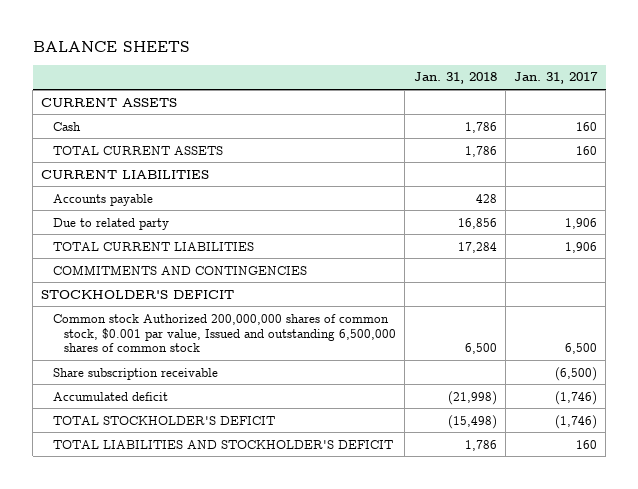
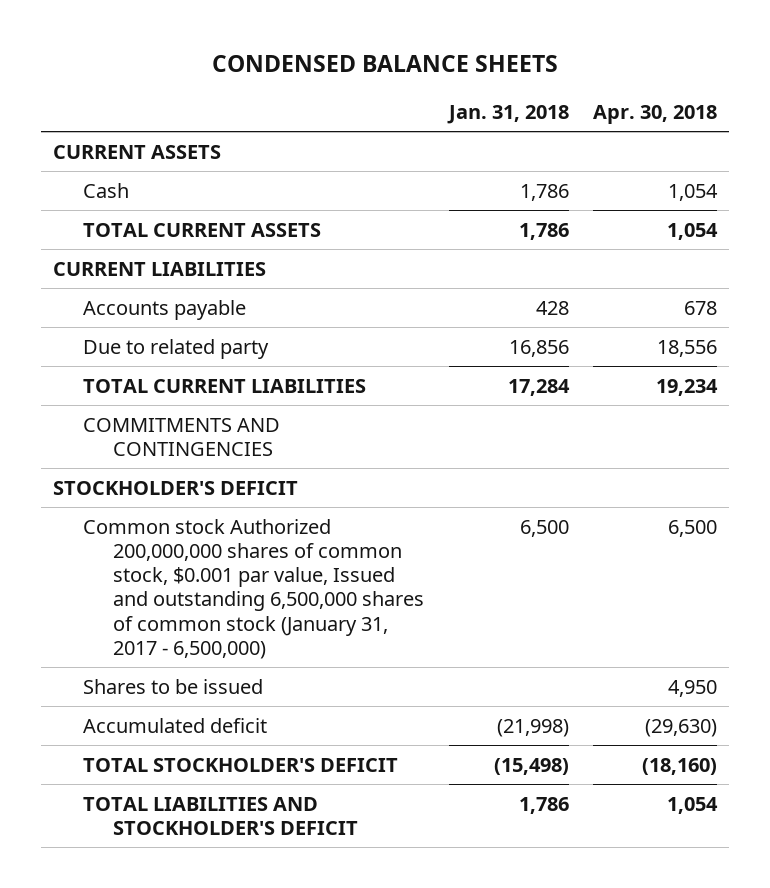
[32,41,190,53] BALANCE SHEETS -> [212,55,559,73] CONDENSED BALANCE SHEETS
[514,72,599,85] Jan. 31, 2017 -> none
none -> [592,105,717,125] Apr. 30, 2018
[52,367,218,380] Share subscription receivable -> none
[52,313,397,353] Common stock Authorized 200,000,000 shares of common stock, $0.001 par value, Issued and outstanding 6,500,000 shares of common stock -> [83,518,425,660] Common stock Authorized 200,000,000 shares of common stock, $0.001 par value, Issued and outstanding 6,500,000 shares of common stock (January 31, 2017 - 6,500,000)
none -> [83,678,264,694] Shares to be issued

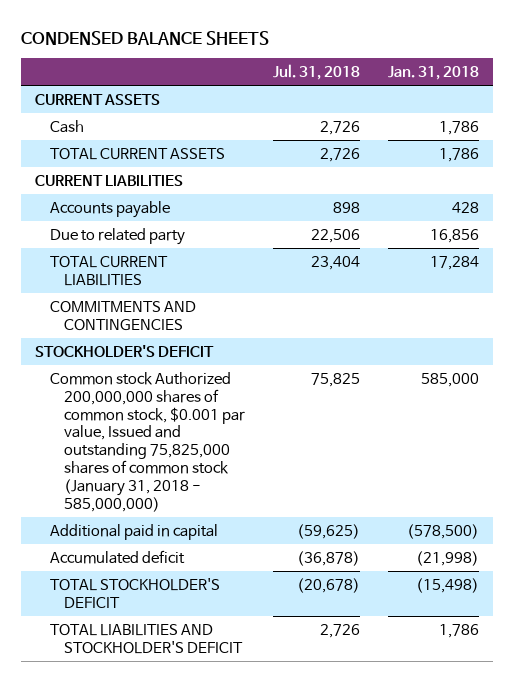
[592,105,717,125] Apr. 30, 2018 -> none
none -> [272,63,360,80] Jul. 31, 2018
[83,678,264,694] Shares to be issued -> none
[83,518,425,660] Common stock Authorized 200,000,000 shares of common stock, $0.001 par value, Issued and outstanding 6,500,000 shares of common stock (January 31, 2017 - 6,500,000) -> [49,371,245,513] Common stock Authorized 200,000,000 shares of common stock, $0.001 par value, Issued and outstanding 75,825,000 shares of common stock (January 31, 2018 - 585,000,000)
[519,519,569,537] 6,500 -> [420,372,479,387] 585,000
none -> [49,523,218,540] Additional paid in capital

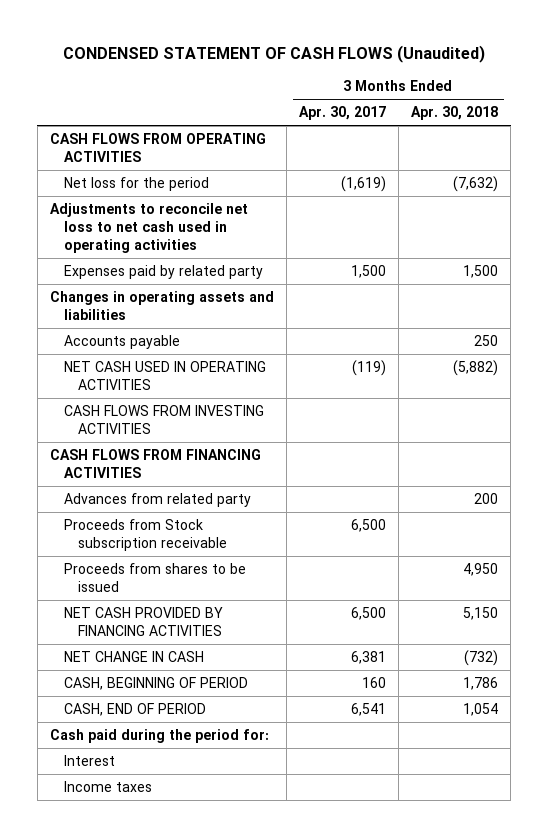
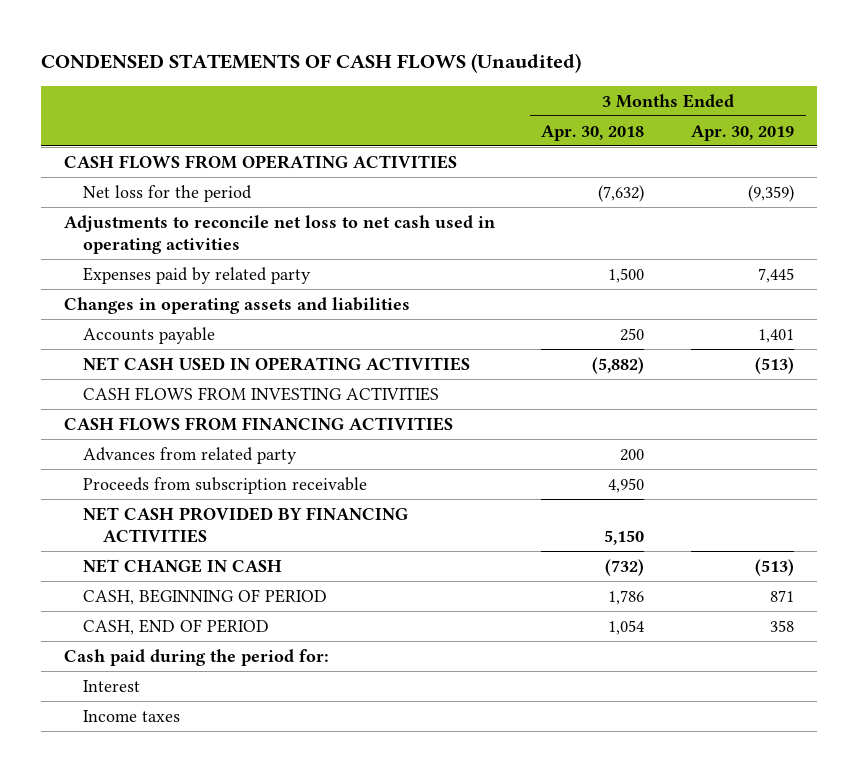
[62,44,485,63] CONDENSED STATEMENT OF CASH FLOWS (Unaudited) -> [40,53,581,74] CONDENSED STATEMENTS OF CASH FLOWS (Unaudited)
[298,106,386,121] Apr. 30, 2017 -> none
none -> [690,124,794,141] Apr. 30, 2019
[63,519,227,552] Proceeds from Stock subscription receivable -> none
[63,563,246,593] Proceeds from shares to be issued -> [83,476,368,494] Proceeds from subscription receivable

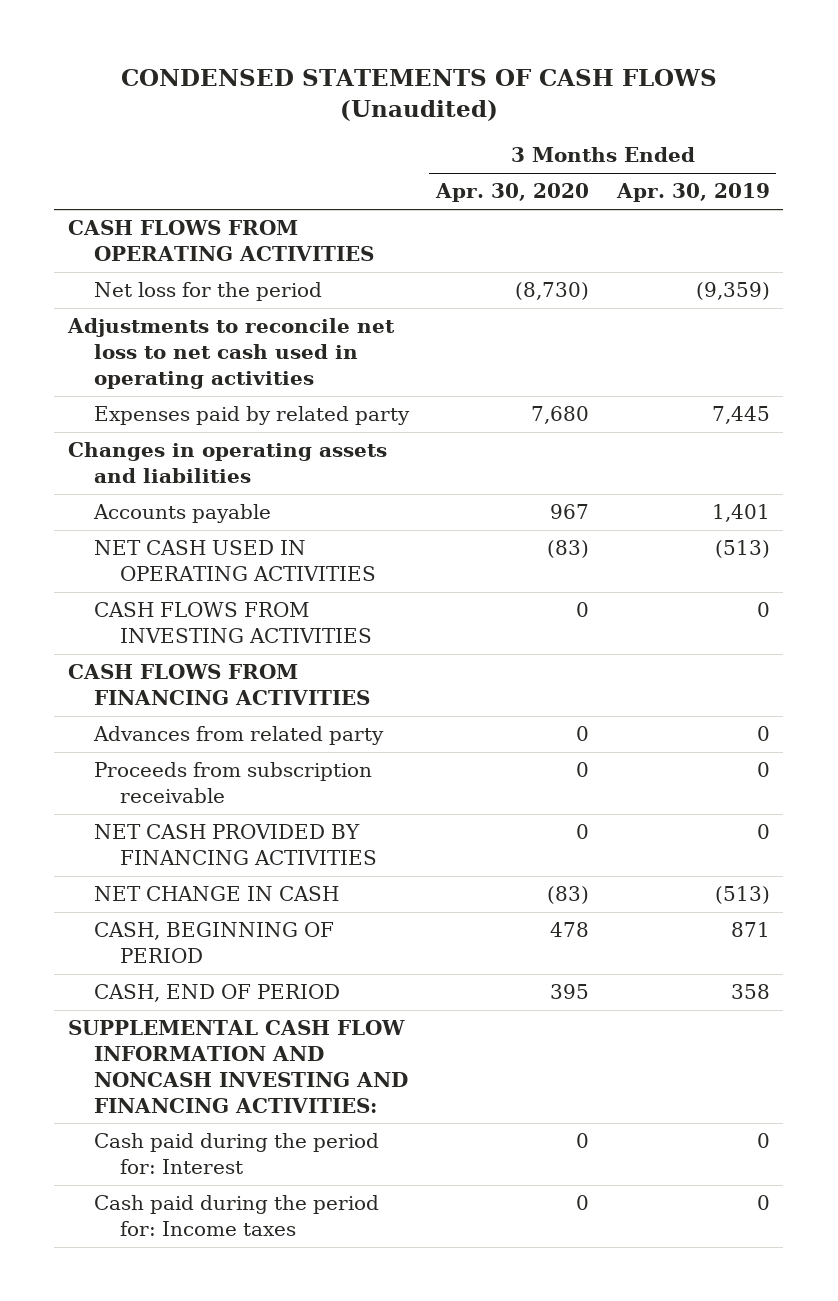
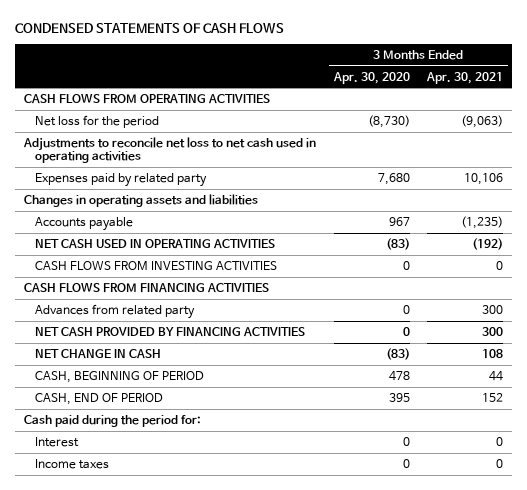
[120,68,717,121] CONDENSED STATEMENTS OF CASH FLOWS (Unaudited) -> [14,22,284,34] CONDENSED STATEMENTS OF CASH FLOWS
[615,183,770,203] Apr. 30, 2019 -> none
none -> [426,71,504,84] Apr. 30, 2021
[93,762,372,804] Proceeds from subscription receivable -> none
[68,1020,408,1113] SUPPLEMENTAL CASH FLOW INFORMATION AND NONCASH INVESTING AND FINANCING ACTIVITIES: -> none
none -> [23,414,201,427] Cash paid during the period for:
[93,1133,379,1175] Cash paid during the period for: Interest -> [34,436,79,447] Interest
[93,1195,379,1237] Cash paid during the period for: Income taxes -> [34,458,109,469] Income taxes

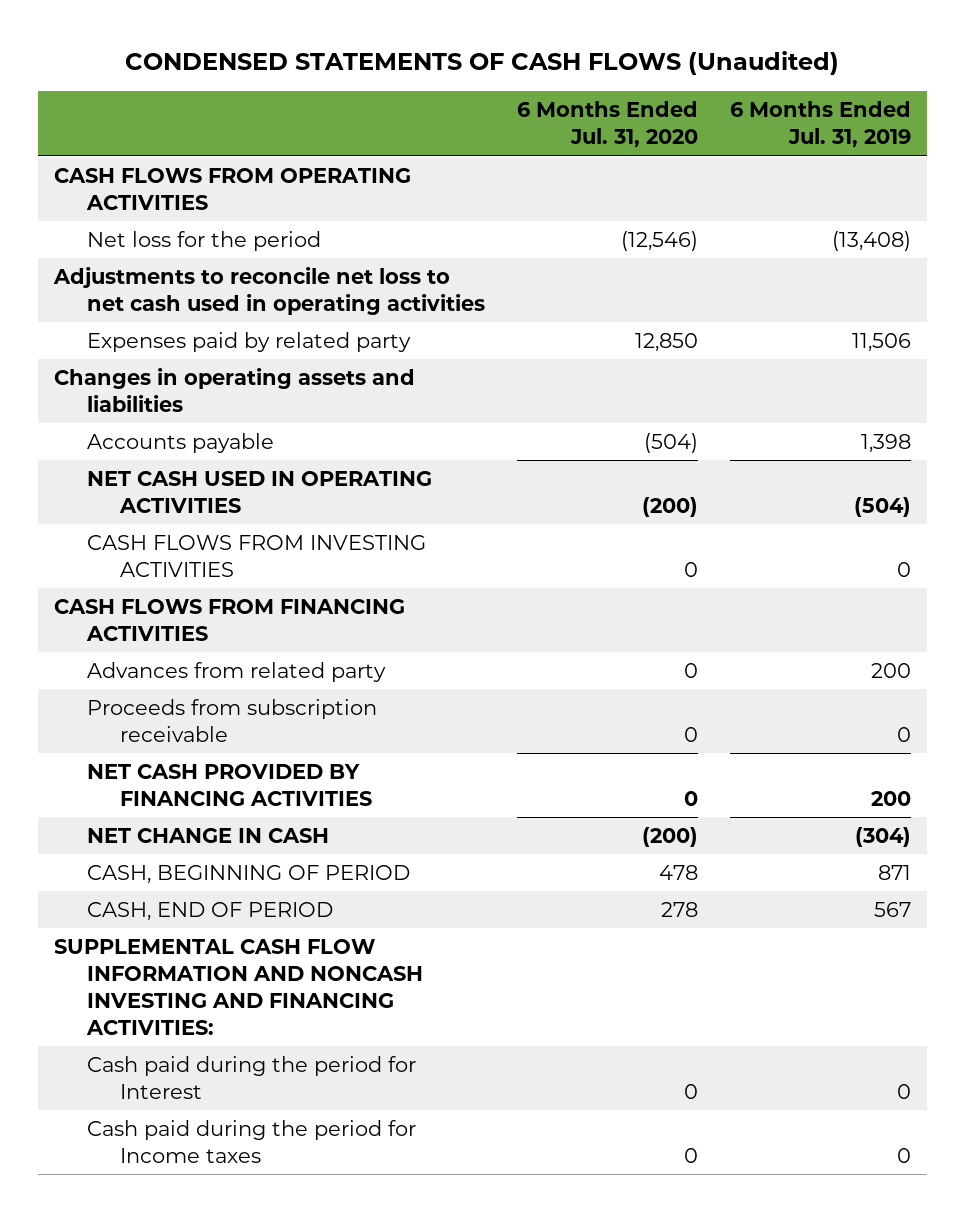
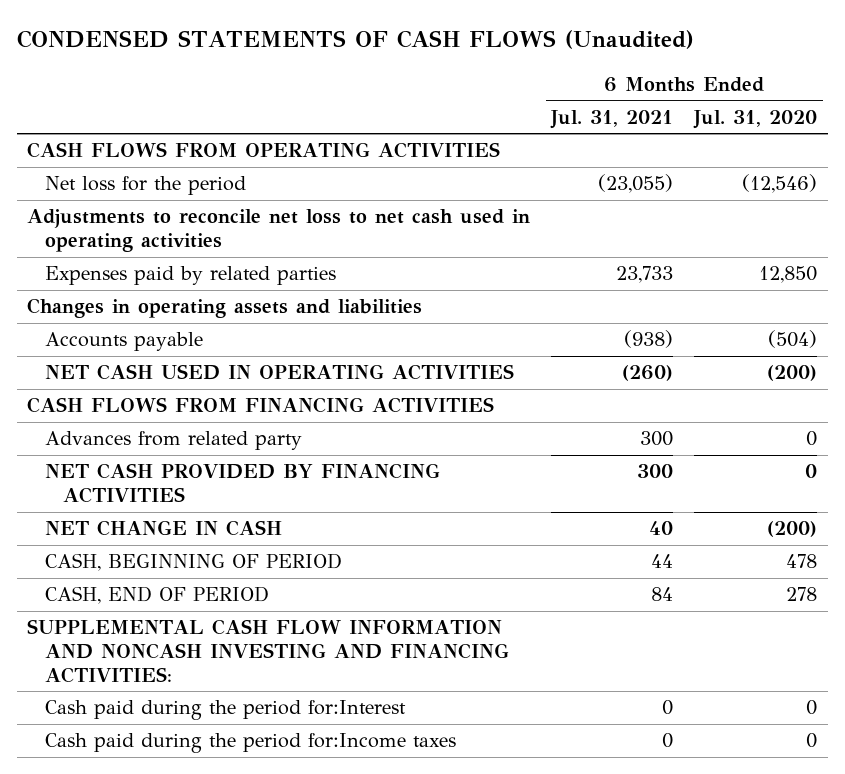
[730,101,912,149] 6 Months Ended Jul. 31, 2019 -> none
none -> [550,109,674,129] Jul. 31, 2021
[87,331,412,352] Expenses paid by related party -> [44,266,336,286] Expenses paid by related parties
[87,534,427,578] CASH FLOWS FROM INVESTING ACTIVITIES -> none
[87,698,378,743] Proceeds from subscription receivable -> none
[87,1055,417,1100] Cash paid during the period for Interest -> [44,700,406,721] Cash paid during the period for:Interest
[87,1119,417,1164] Cash paid during the period for Income taxes -> [44,733,456,754] Cash paid during the period for:Income taxes

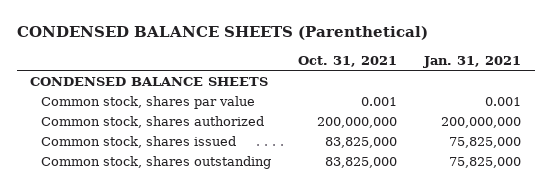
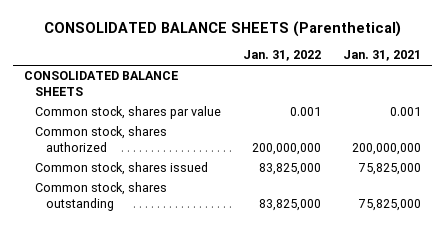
[16,26,428,41] CONDENSED BALANCE SHEETS (Parenthetical) -> [43,20,401,37] CONSOLIDATED BALANCE SHEETS (Parenthetical)
[297,56,397,68] Oct. 31, 2021 -> none
none -> [243,50,322,62] Jan. 31, 2022
[30,76,269,86] CONDENSED BALANCE SHEETS -> [24,71,179,97] CONSOLIDATED BALANCE SHEETS

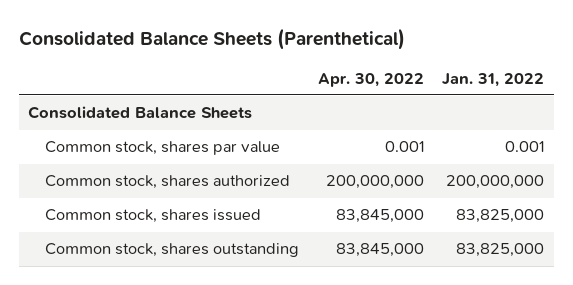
[43,20,401,37] CONSOLIDATED BALANCE SHEETS (Parenthetical) -> [18,27,405,50] Consolidated Balance Sheets (Parenthetical)
[342,50,421,62] Jan. 31, 2021 -> none
none -> [317,72,424,87] Apr. 30, 2022
[24,71,179,97] CONSOLIDATED BALANCE SHEETS -> [28,106,253,120] Consolidated Balance Sheets

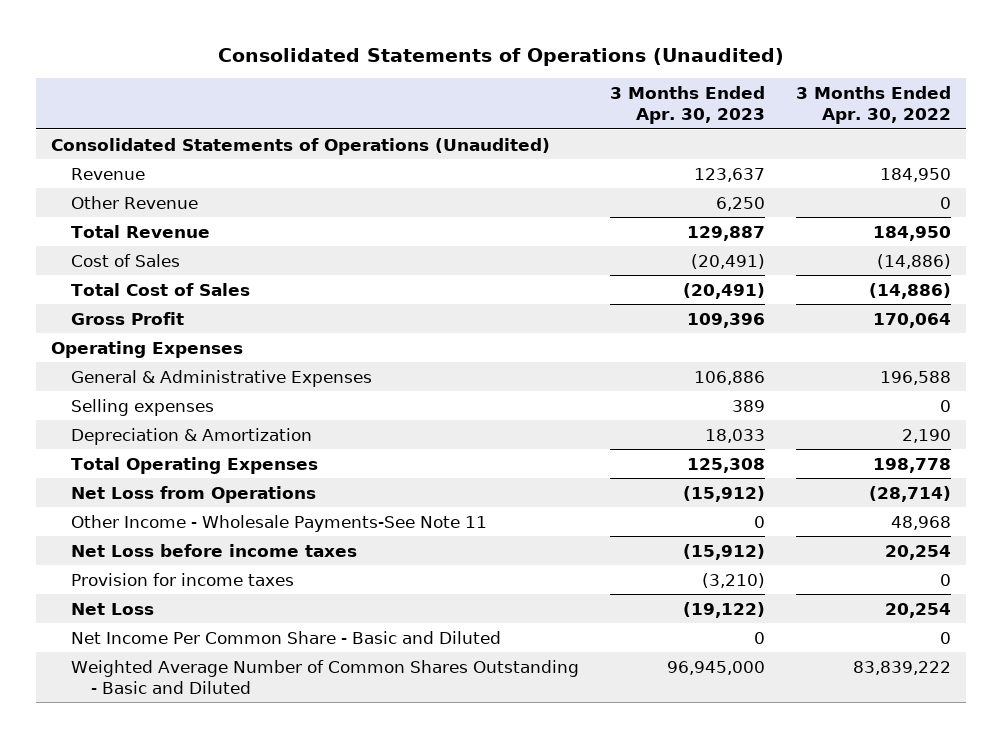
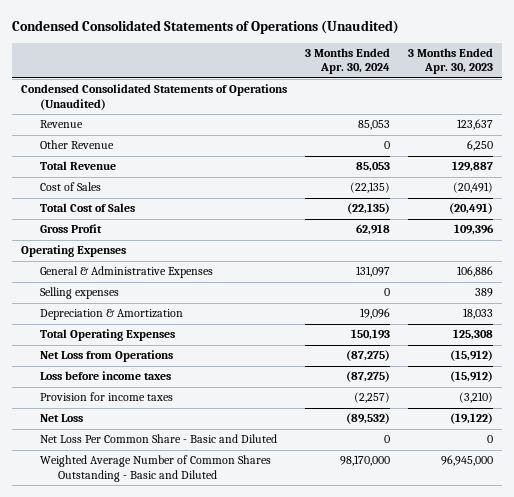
[217,47,784,66] Consolidated Statements of Operations (Unaudited) -> [11,19,399,34] Condensed Consolidated Statements of Operations (Unaudited)
[795,85,951,125] 3 Months Ended Apr. 30, 2022 -> none
none -> [304,47,390,75] 3 Months Ended Apr. 30, 2024
[51,137,551,155] Consolidated Statements of Operations (Unaudited) -> [20,84,287,110] Condensed Consolidated Statements of Operations (Unaudited)
[71,514,488,532] Other Income - Wholesale Payments-See Note 11 -> none
[71,543,358,557] Net Loss before income taxes -> [39,371,171,381] Loss before income taxes
[71,630,502,644] Net Income Per Common Share - Basic and Diluted -> [39,434,277,444] Net Loss Per Common Share - Basic and Diluted

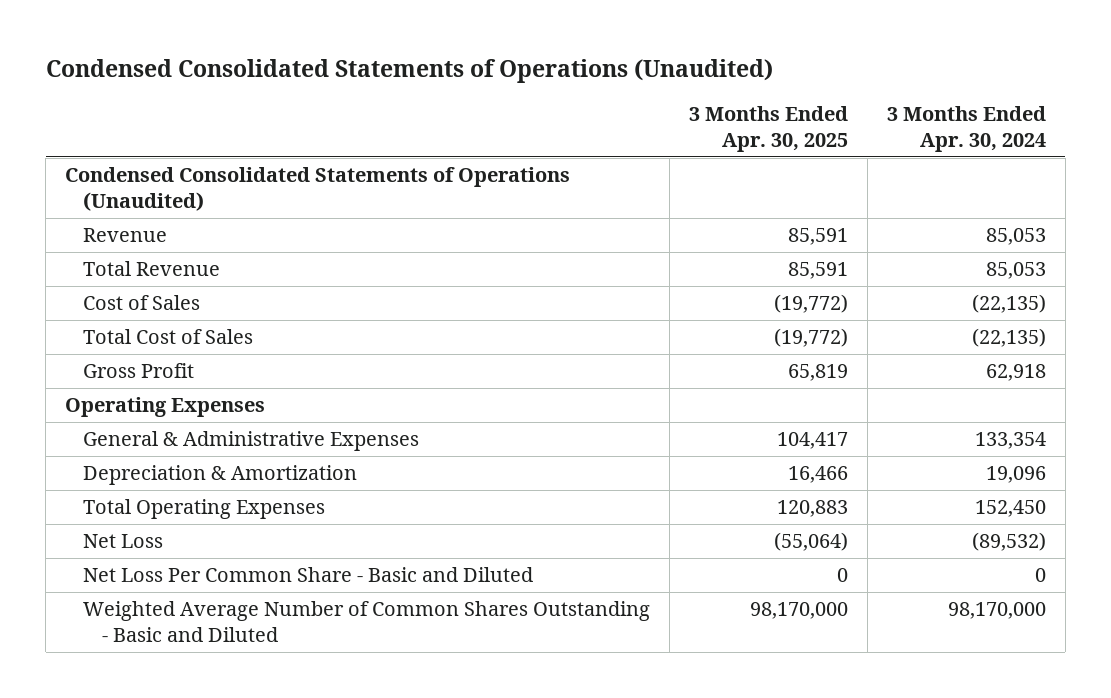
[407,47,493,75] 3 Months Ended Apr. 30, 2023 -> none
none -> [689,106,849,152] 3 Months Ended Apr. 30, 2025
[39,140,114,150] Other Revenue -> none
[39,287,119,300] Selling expenses -> none
[355,266,390,278] 131,097 -> [974,432,1046,450] 133,354
[39,350,173,363] Net Loss from Operations -> none
[39,371,171,381] Loss before income taxes -> none
[39,392,173,402] Provision for income taxes -> none
[350,329,390,341] 150,193 -> [974,500,1046,518] 152,450

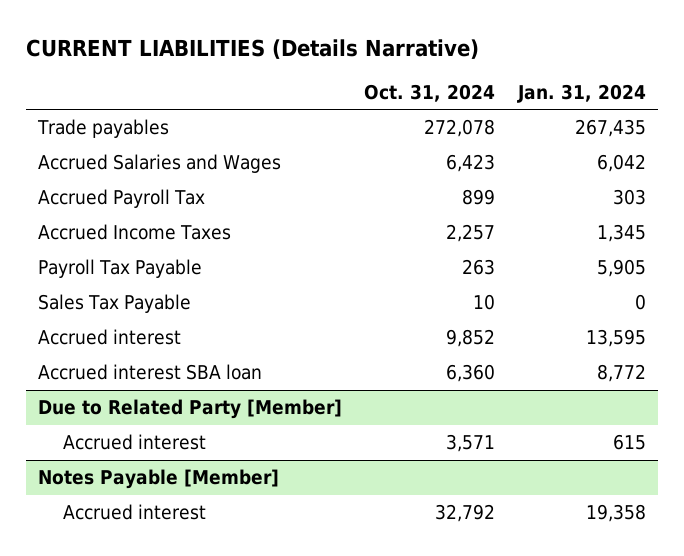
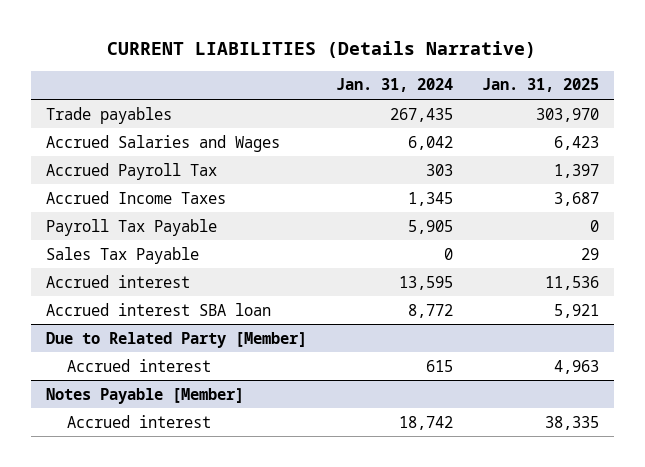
[364,84,496,103] Oct. 31, 2024 -> none
none -> [481,78,599,93] Jan. 31, 2025
[586,504,647,523] 19,358 -> [398,415,453,430] 18,742

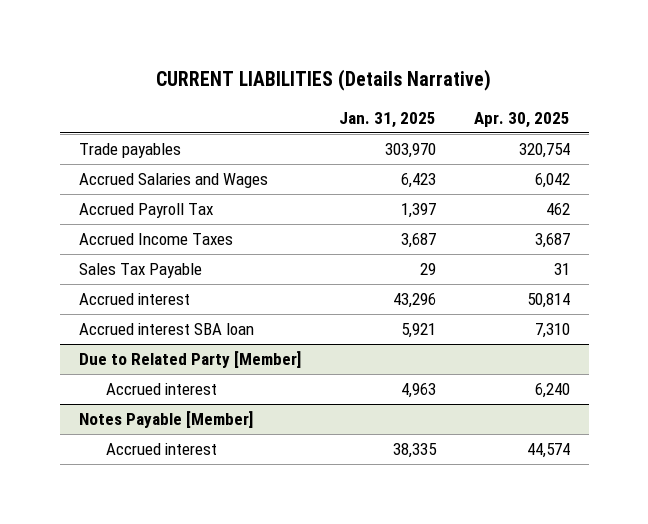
[335,78,453,93] Jan. 31, 2024 -> none
none -> [473,111,570,128] Apr. 30, 2025
[45,218,217,236] Payroll Tax Payable -> none
[544,275,599,290] 11,536 -> [392,292,436,308] 43,296

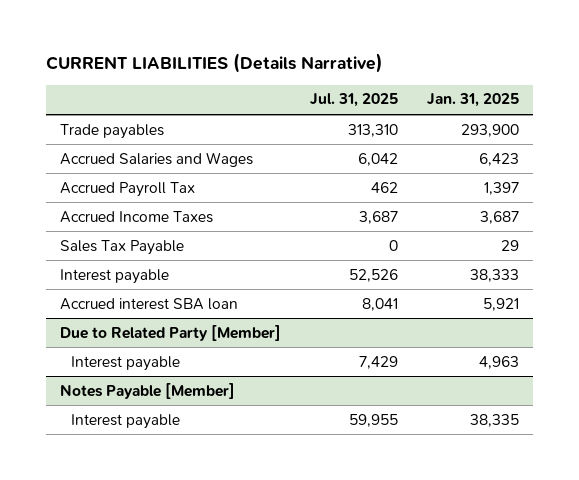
[473,111,570,128] Apr. 30, 2025 -> none
none -> [309,93,398,108] Jul. 31, 2025
[384,142,436,158] 303,970 -> [460,123,519,137] 293,900
[78,292,190,305] Accrued interest -> [60,268,170,284] Interest payable
[392,292,436,308] 43,296 -> [469,268,519,282] 38,333
[105,382,217,395] Accrued interest -> [71,355,181,371] Interest payable
[105,442,217,455] Accrued interest -> [71,413,181,429] Interest payable

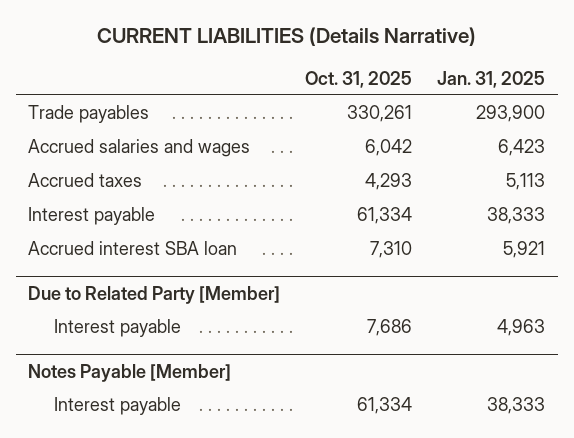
[309,93,398,108] Jul. 31, 2025 -> none
none -> [305,70,413,88] Oct. 31, 2025
[60,181,196,197] Accrued Payroll Tax -> none
[60,239,185,255] Sales Tax Payable -> none
[60,151,254,167] Accrued Salaries and Wages -> [28,139,251,158] Accrued salaries and wages
[60,210,214,223] Accrued Income Taxes -> [28,173,143,188] Accrued taxes
[479,210,519,224] 3,687 -> [506,173,546,191] 5,113
[469,413,519,427] 38,335 -> [487,397,546,415] 38,333

